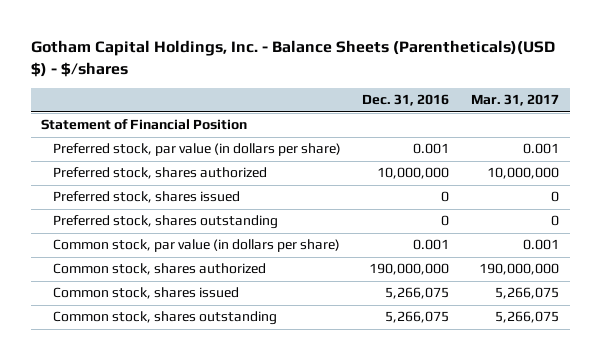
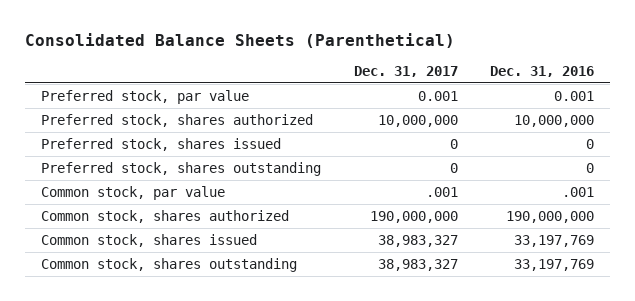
[30,40,555,77] Gotham Capital Holdings, Inc. - Balance Sheets (Parentheticals)(USD $) - $/shares -> [24,32,455,48] Consolidated Balance Sheets (Parenthetical)
[471,94,560,107] Mar. 31, 2017 -> none
none -> [353,65,458,77] Dec. 31, 2017
[41,119,248,131] Statement of Financial Position -> none
[52,143,341,157] Preferred stock, par value (in dollars per share) -> [41,89,250,104] Preferred stock, par value
[52,239,340,253] Common stock, par value (in dollars per share) -> [41,185,226,200] Common stock, par value
[413,239,450,251] 0.001 -> [562,186,595,197] .001
[385,287,450,300] 5,266,075 -> [514,234,595,247] 33,197,769
[385,311,450,324] 5,266,075 -> [514,258,595,271] 33,197,769

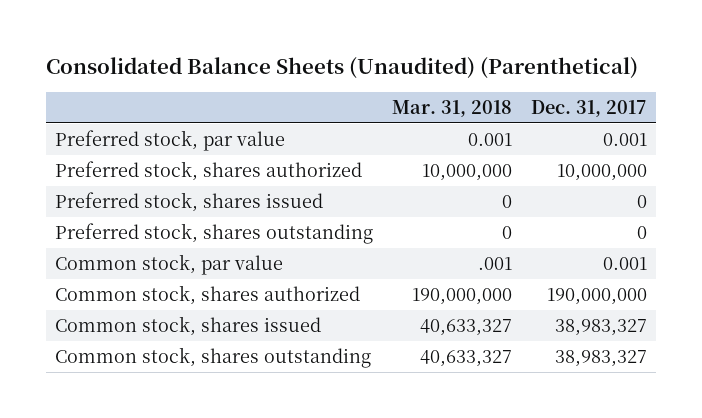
[24,32,455,48] Consolidated Balance Sheets (Parenthetical) -> [45,56,638,79] Consolidated Balance Sheets (Unaudited) (Parenthetical)
[490,65,595,77] Dec. 31, 2016 -> none
none -> [392,99,513,117] Mar. 31, 2018
[425,186,458,197] .001 -> [602,257,647,271] 0.001

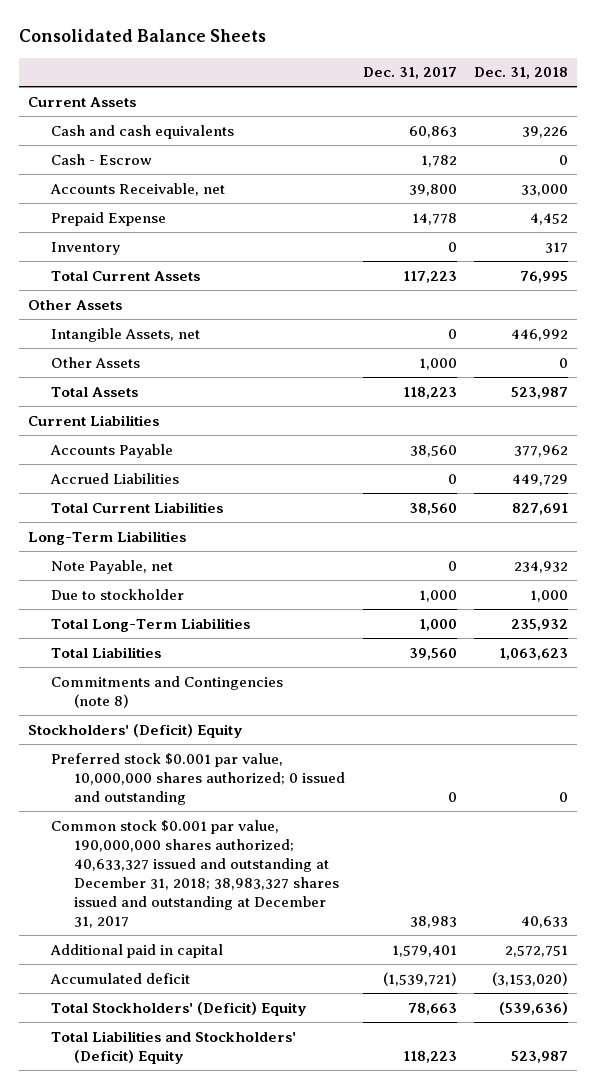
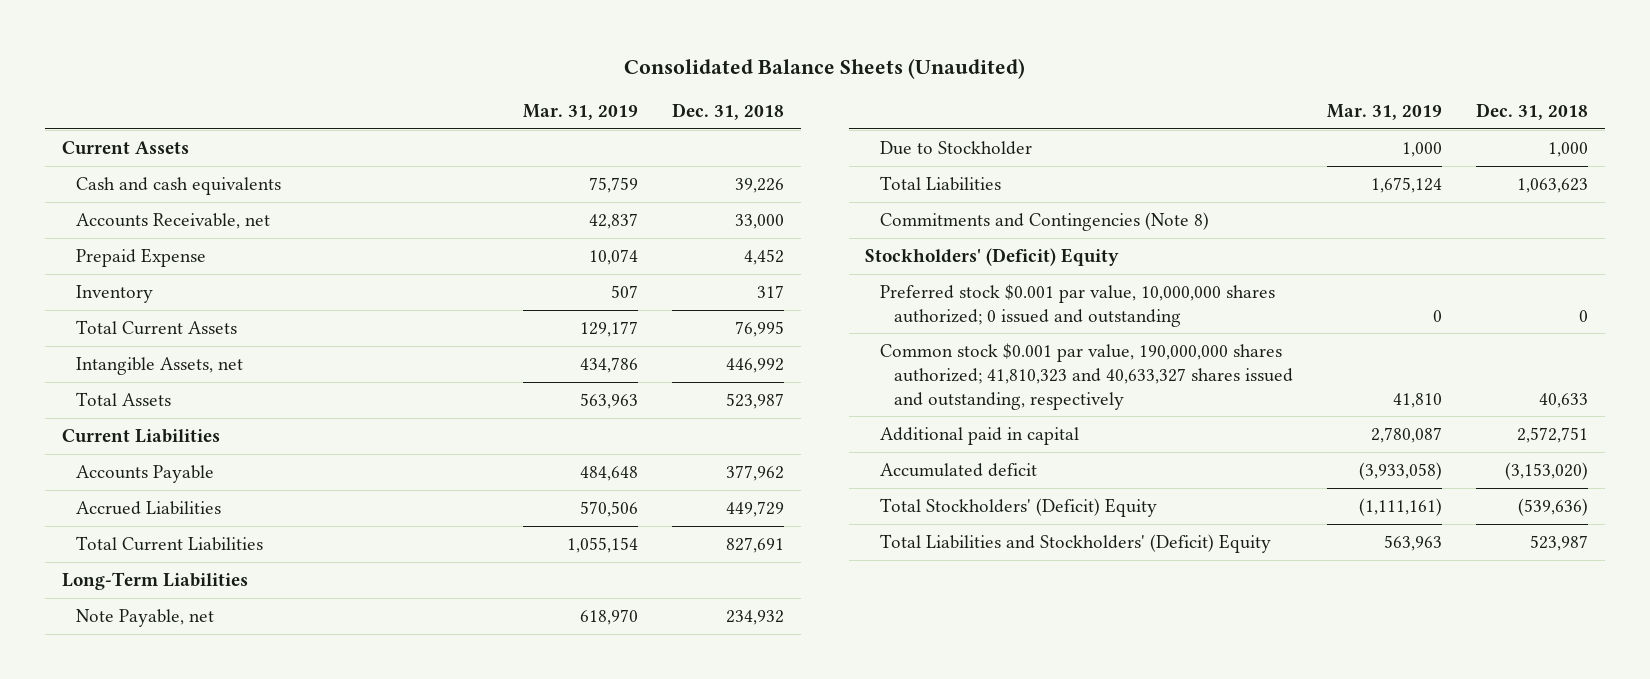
[18,29,266,43] Consolidated Balance Sheets -> [623,58,1025,80] Consolidated Balance Sheets (Unaudited)
[362,67,457,80] Dec. 31, 2017 -> none
none -> [523,104,639,121] Mar. 31, 2019
[50,153,152,165] Cash - Escrow -> none
[27,299,122,310] Other Assets -> none
[50,356,140,368] Other Assets -> none
[50,617,250,632] Total Long-Term Liabilities -> none
[50,588,184,600] Due to stockholder -> [879,140,1032,155] Due to Stockholder
[50,675,283,708] Commitments and Contingencies (note 8) -> [879,211,1209,231] Commitments and Contingencies (Note 8)
[50,819,339,929] Common stock $0.001 par value, 190,000,000 shares authorized; 40,633,327 issued and outstanding at December 31, 2018; 38,983,327 shares issued and outstanding at December 31, 2017 -> [879,342,1293,410] Common stock $0.001 par value, 190,000,000 shares authorized; 41,810,323 and 40,633,327 shares issued and outstanding, respectively

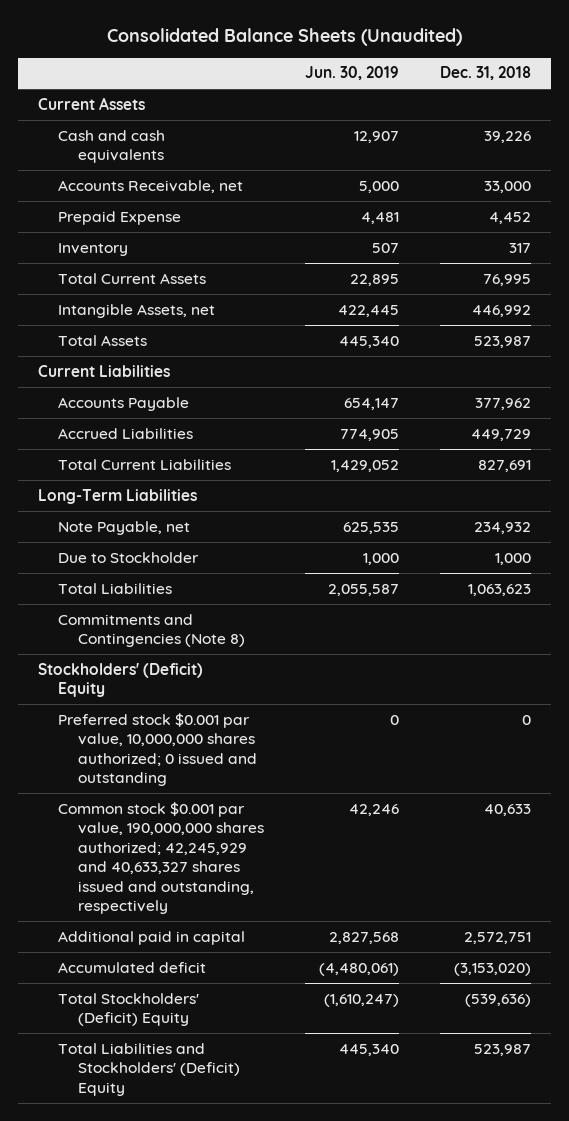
[523,104,639,121] Mar. 31, 2019 -> none
none -> [304,66,399,81] Jun. 30, 2019
[879,342,1293,410] Common stock $0.001 par value, 190,000,000 shares authorized; 41,810,323 and 40,633,327 shares issued and outstanding, respectively -> [58,801,264,915] Common stock $0.001 par value, 190,000,000 shares authorized; 42,245,929 and 40,633,327 shares issued and outstanding, respectively

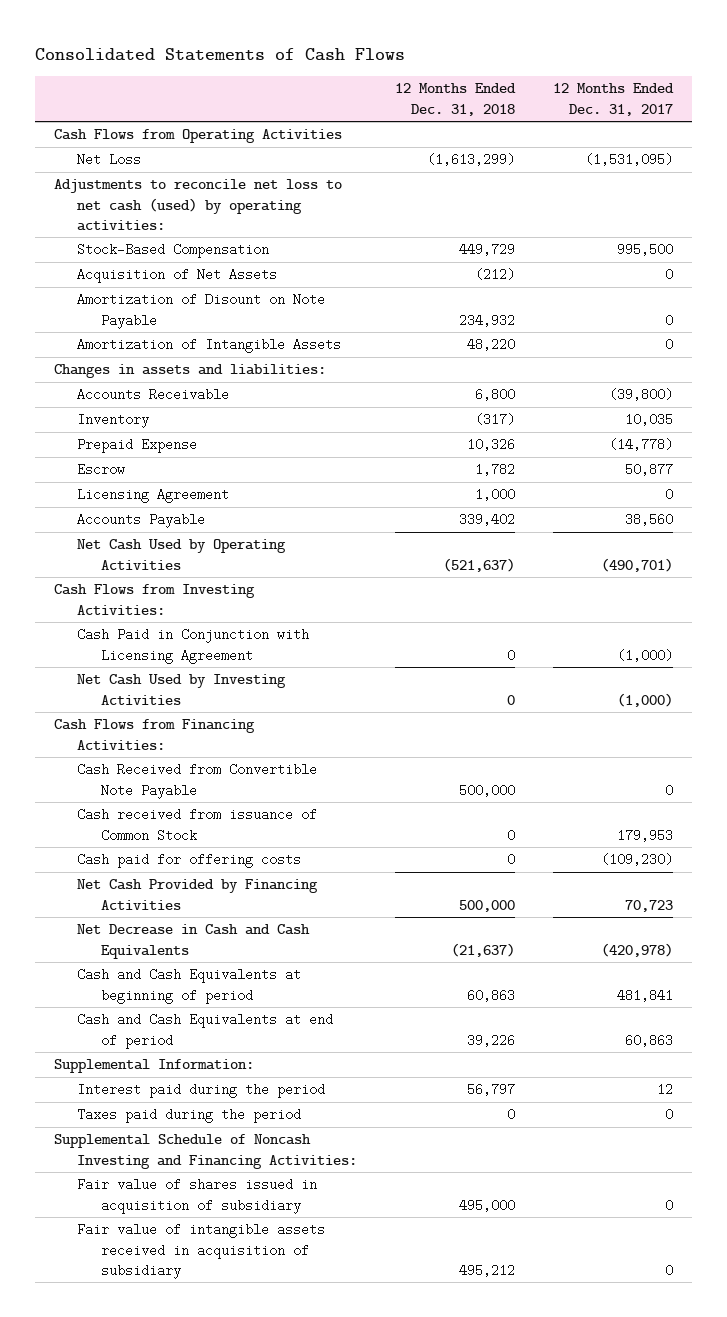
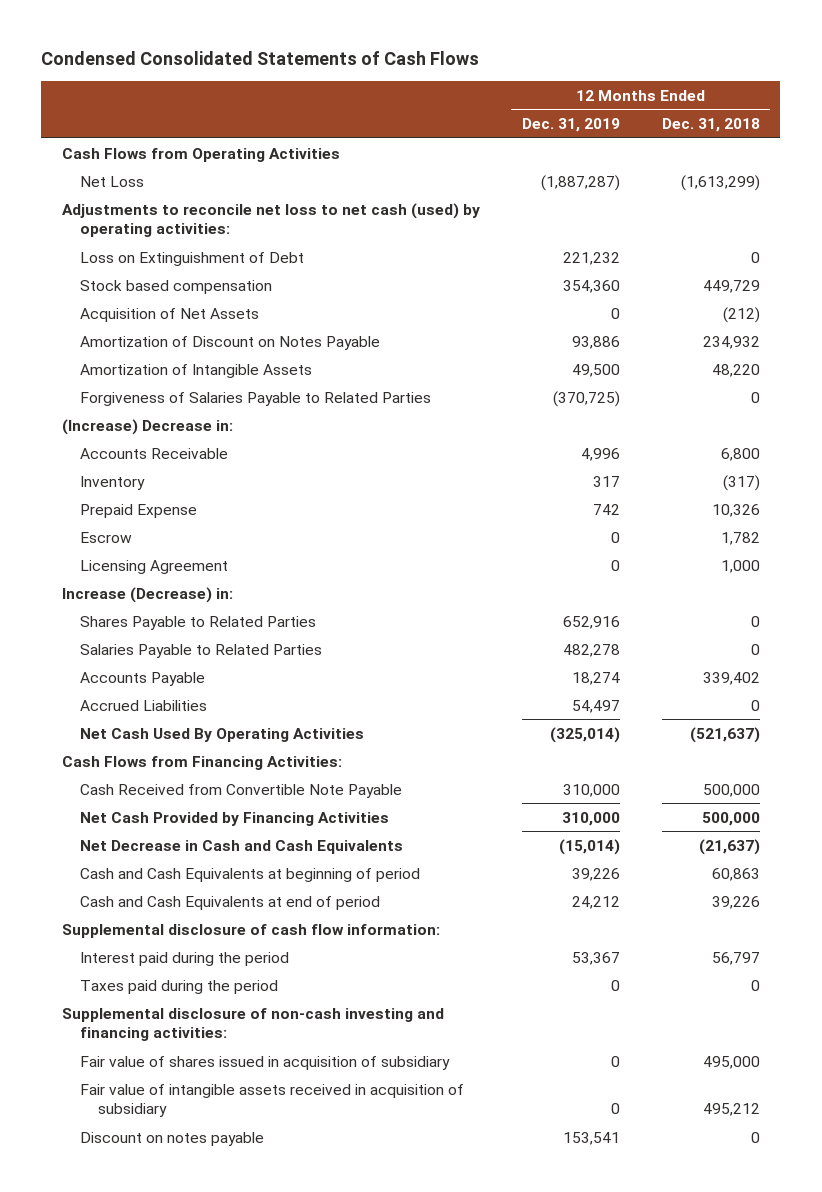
[35,48,406,62] Consolidated Statements of Cash Flows -> [41,51,480,66] Condensed Consolidated Statements of Cash Flows
[552,83,674,116] 12 Months Ended Dec. 31, 2017 -> none
none -> [521,118,620,133] Dec. 31, 2019
none -> [80,251,305,266] Loss on Extinguishment of Debt
[77,243,270,259] Stock-Based Compensation -> [80,279,273,294] Stock based compensation
[77,293,326,329] Amortization of Disount on Note Payable -> [80,335,381,350] Amortization of Discount on Notes Payable
[54,364,327,379] Changes in assets and liabilities: -> none
none -> [80,391,432,406] Forgiveness of Salaries Payable to Related Parties
none -> [62,418,234,435] (Increase) Decrease in:
none -> [62,586,234,603] Increase (Decrease) in:
none -> [80,615,317,630] Shares Payable to Related Parties
none -> [80,643,323,658] Salaries Payable to Related Parties
[54,584,256,615] Cash Flows from Investing Activities: -> none
[77,628,310,664] Cash Paid in Conjunction with Licensing Agreement -> none
[77,674,287,705] Net Cash Used by Investing Activities -> none
none -> [80,699,208,711] Accrued Liabilities
[77,539,287,570] Net Cash Used by Operating Activities -> [80,727,365,742] Net Cash Used By Operating Activities
[77,808,318,842] Cash received from issuance of Common Stock -> none
[77,853,302,869] Cash paid for offering costs -> none
[54,1059,255,1074] Supplemental Information: -> [62,923,441,938] Supplemental disclosure of cash flow information:
[54,1134,358,1169] Supplemental Schedule of Noncash Investing and Financing Activities: -> [62,1007,445,1042] Supplemental disclosure of non-cash investing and financing activities:
none -> [80,1131,265,1146] Discount on notes payable

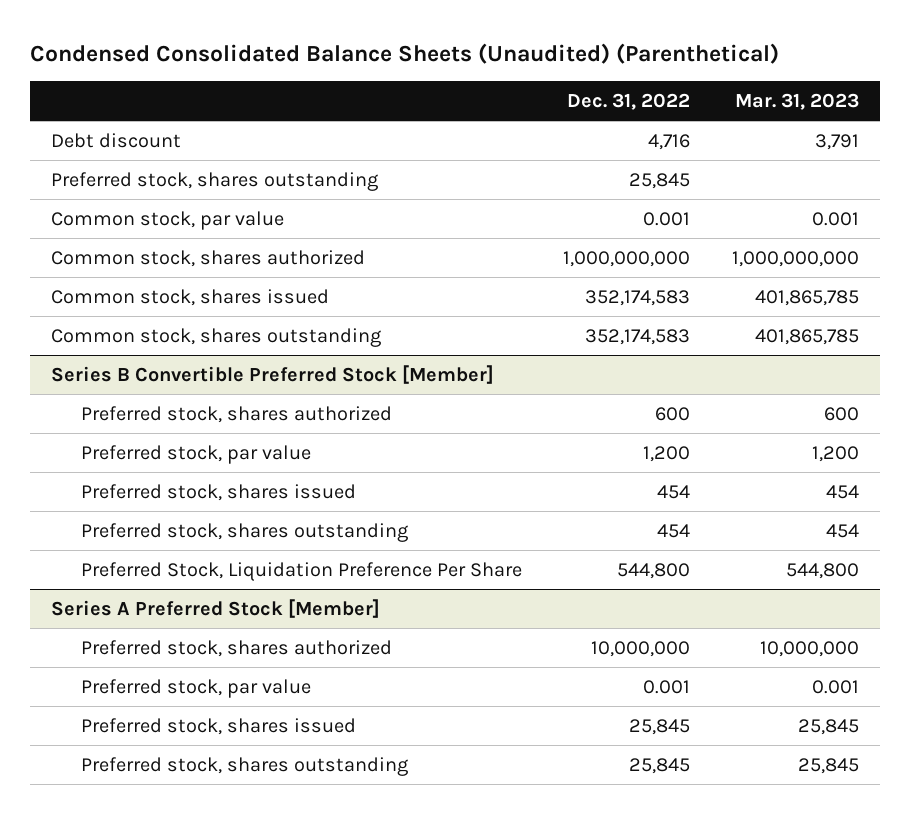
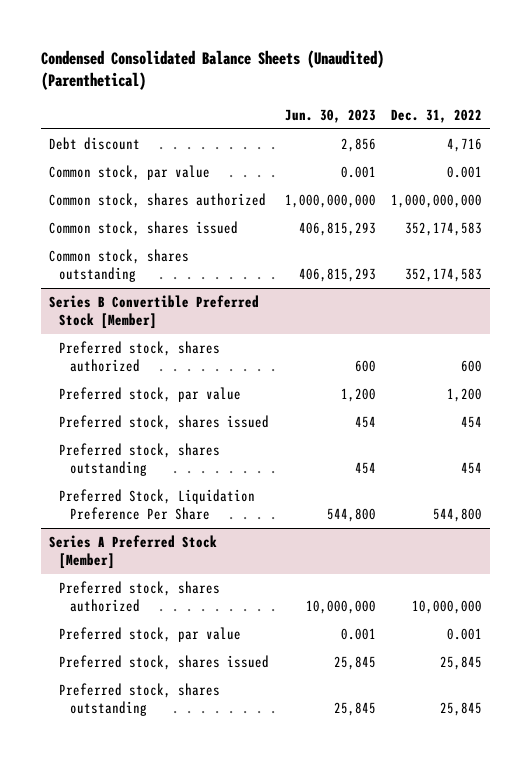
[734,93,859,111] Mar. 31, 2023 -> none
none -> [284,108,376,123] Jun. 30, 2023
[51,171,379,191] Preferred stock, shares outstanding -> none

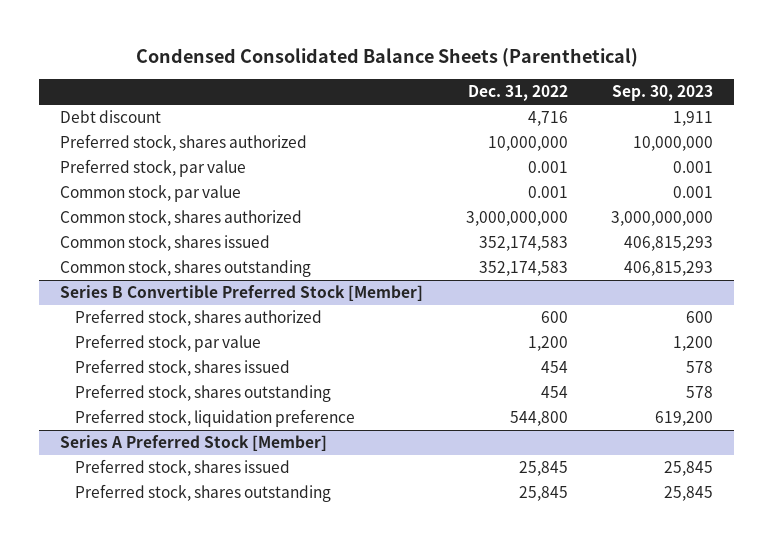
[41,49,385,91] Condensed Consolidated Balance Sheets (Unaudited) (Parenthetical) -> [135,48,638,68] Condensed Consolidated Balance Sheets (Parenthetical)
[284,108,376,123] Jun. 30, 2023 -> none
none -> [611,85,713,102] Sep. 30, 2023
none -> [60,134,308,152] Preferred stock, shares authorized
none -> [60,159,247,178] Preferred stock, par value
[391,194,483,209] 1,000,000,000 -> [466,211,569,227] 3,000,000,000
[59,489,256,520] Preferred Stock, Liquidation Preference Per Share -> [74,409,355,428] Preferred stock, liquidation preference
[59,581,221,612] Preferred stock, shares authorized -> none
[59,627,242,643] Preferred stock, par value -> none

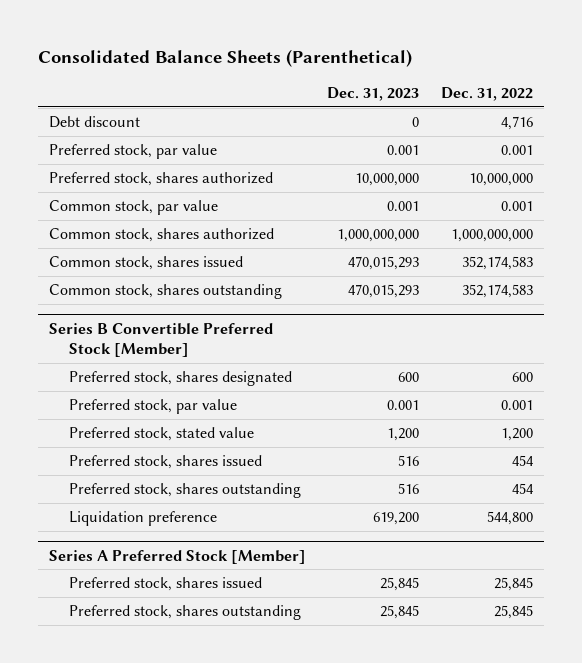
[135,48,638,68] Condensed Consolidated Balance Sheets (Parenthetical) -> [37,48,412,67] Consolidated Balance Sheets (Parenthetical)
[611,85,713,102] Sep. 30, 2023 -> none
none -> [327,87,420,102] Dec. 31, 2023
[60,134,308,152] Preferred stock, shares authorized -> [48,172,273,187] Preferred stock, shares authorized
[466,211,569,227] 3,000,000,000 -> [451,229,534,243] 1,000,000,000
[74,309,322,327] Preferred stock, shares authorized -> [68,371,292,387] Preferred stock, shares designated
[528,336,569,352] 1,200 -> [501,400,534,411] 0.001
none -> [68,427,254,442] Preferred stock, stated value
[74,409,355,428] Preferred stock, liquidation preference -> [68,511,217,527] Liquidation preference

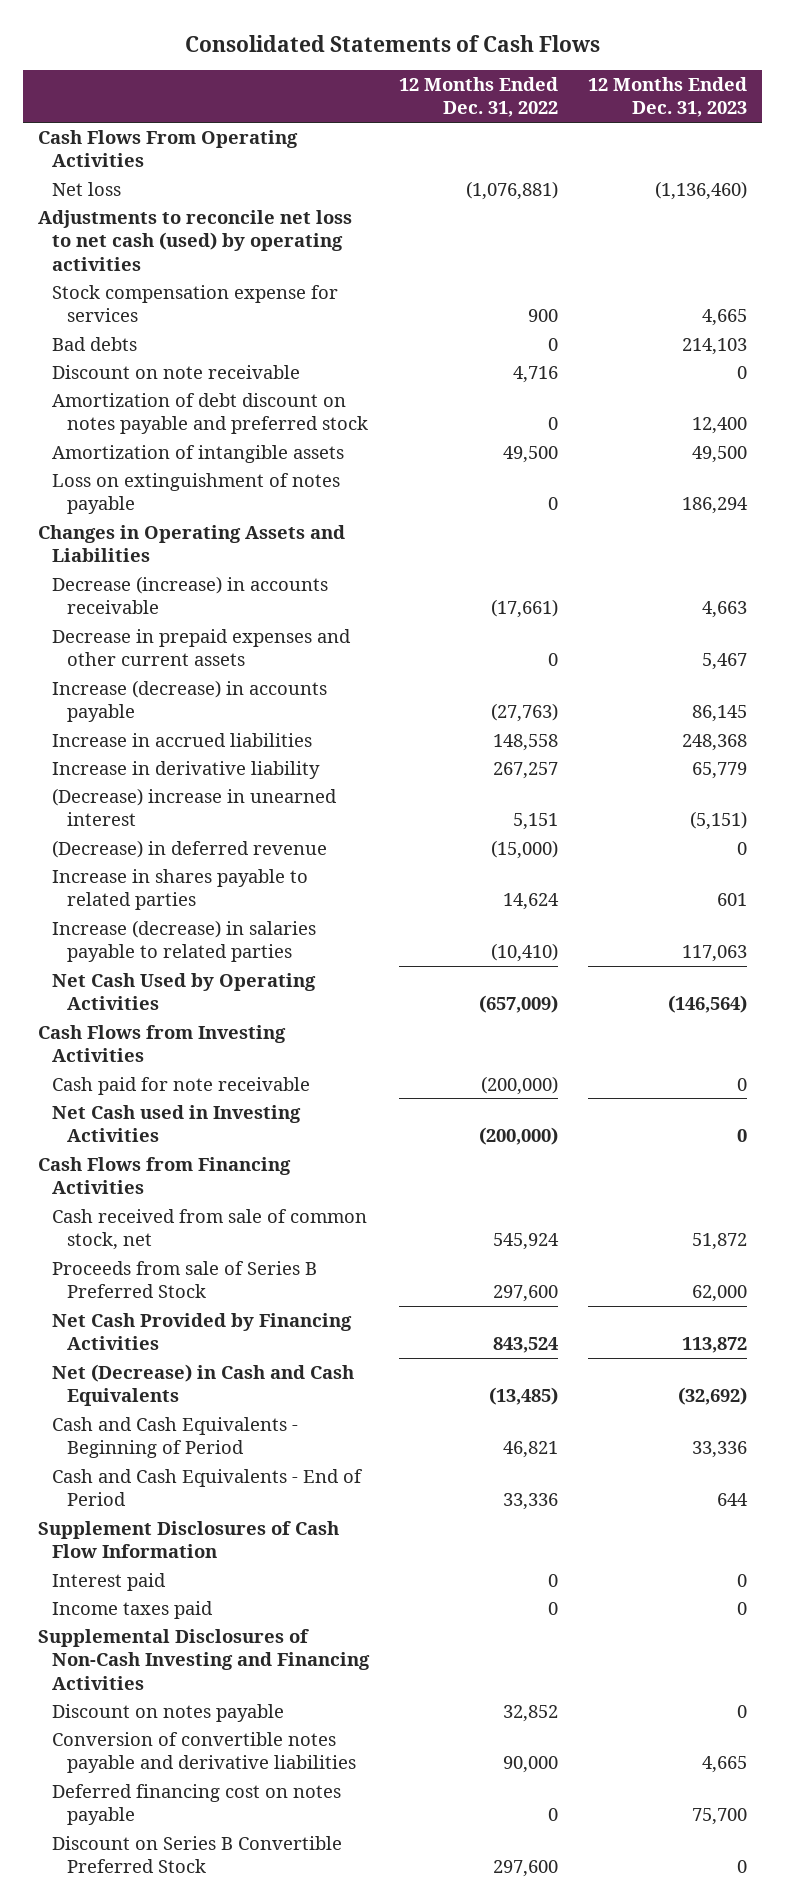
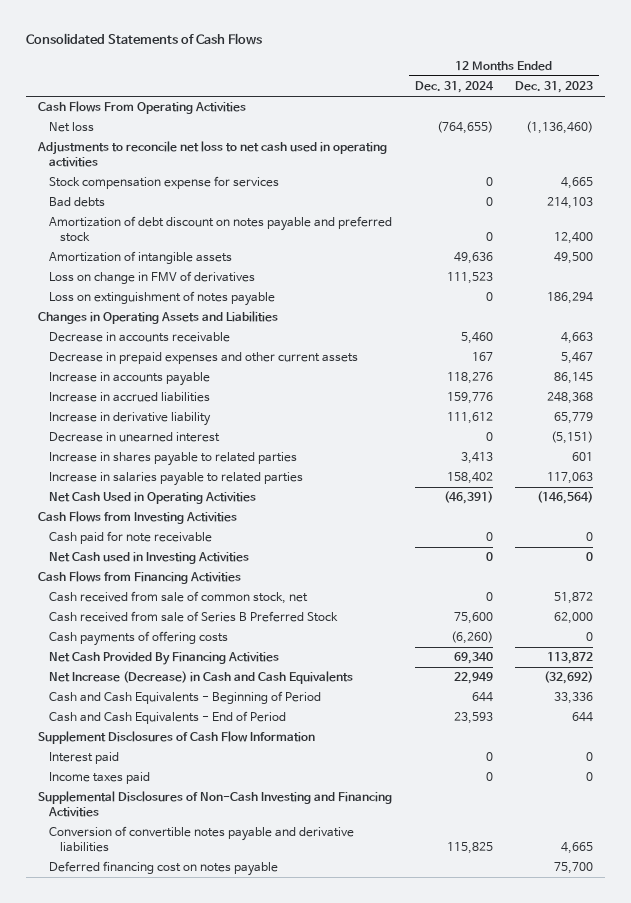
[399,77,559,118] 12 Months Ended Dec. 31, 2022 -> none
none -> [414,80,494,93] Dec. 31, 2024
[38,209,353,271] Adjustments to reconcile net loss to net cash (used) by operating activities -> [36,141,387,167] Adjustments to reconcile net loss to net cash used in operating activities
[52,364,301,379] Discount on note receivable -> none
none -> [48,271,255,285] Loss on change in FMV of derivatives
[52,575,329,615] Decrease (increase) in accounts receivable -> [48,332,230,343] Decrease in accounts receivable
[52,679,328,723] Increase (decrease) in accounts payable -> [48,372,210,387] Increase in accounts payable
[52,839,328,858] (Decrease) in deferred revenue -> none
[52,787,338,827] (Decrease) increase in unearned interest -> [48,432,220,443] Decrease in unearned interest
[52,919,317,963] Increase (decrease) in salaries payable to related parties -> [48,472,303,487] Increase in salaries payable to related parties
[52,972,317,1011] Net Cash Used by Operating Activities -> [48,492,256,505] Net Cash Used in Operating Activities
[52,1260,318,1299] Proceeds from sale of Series B Preferred Stock -> [48,611,338,623] Cash received from sale of Series B Preferred Stock
none -> [48,631,228,647] Cash payments of offering costs
[52,1312,353,1351] Net Cash Provided by Financing Activities -> [48,652,279,666] Net Cash Provided By Financing Activities
[52,1363,355,1407] Net (Decrease) in Cash and Cash Equivalents -> [48,671,353,685] Net Increase (Decrease) in Cash and Cash Equivalents
[52,1703,285,1722] Discount on notes payable -> none
[52,1835,343,1874] Discount on Series B Convertible Preferred Stock -> none

